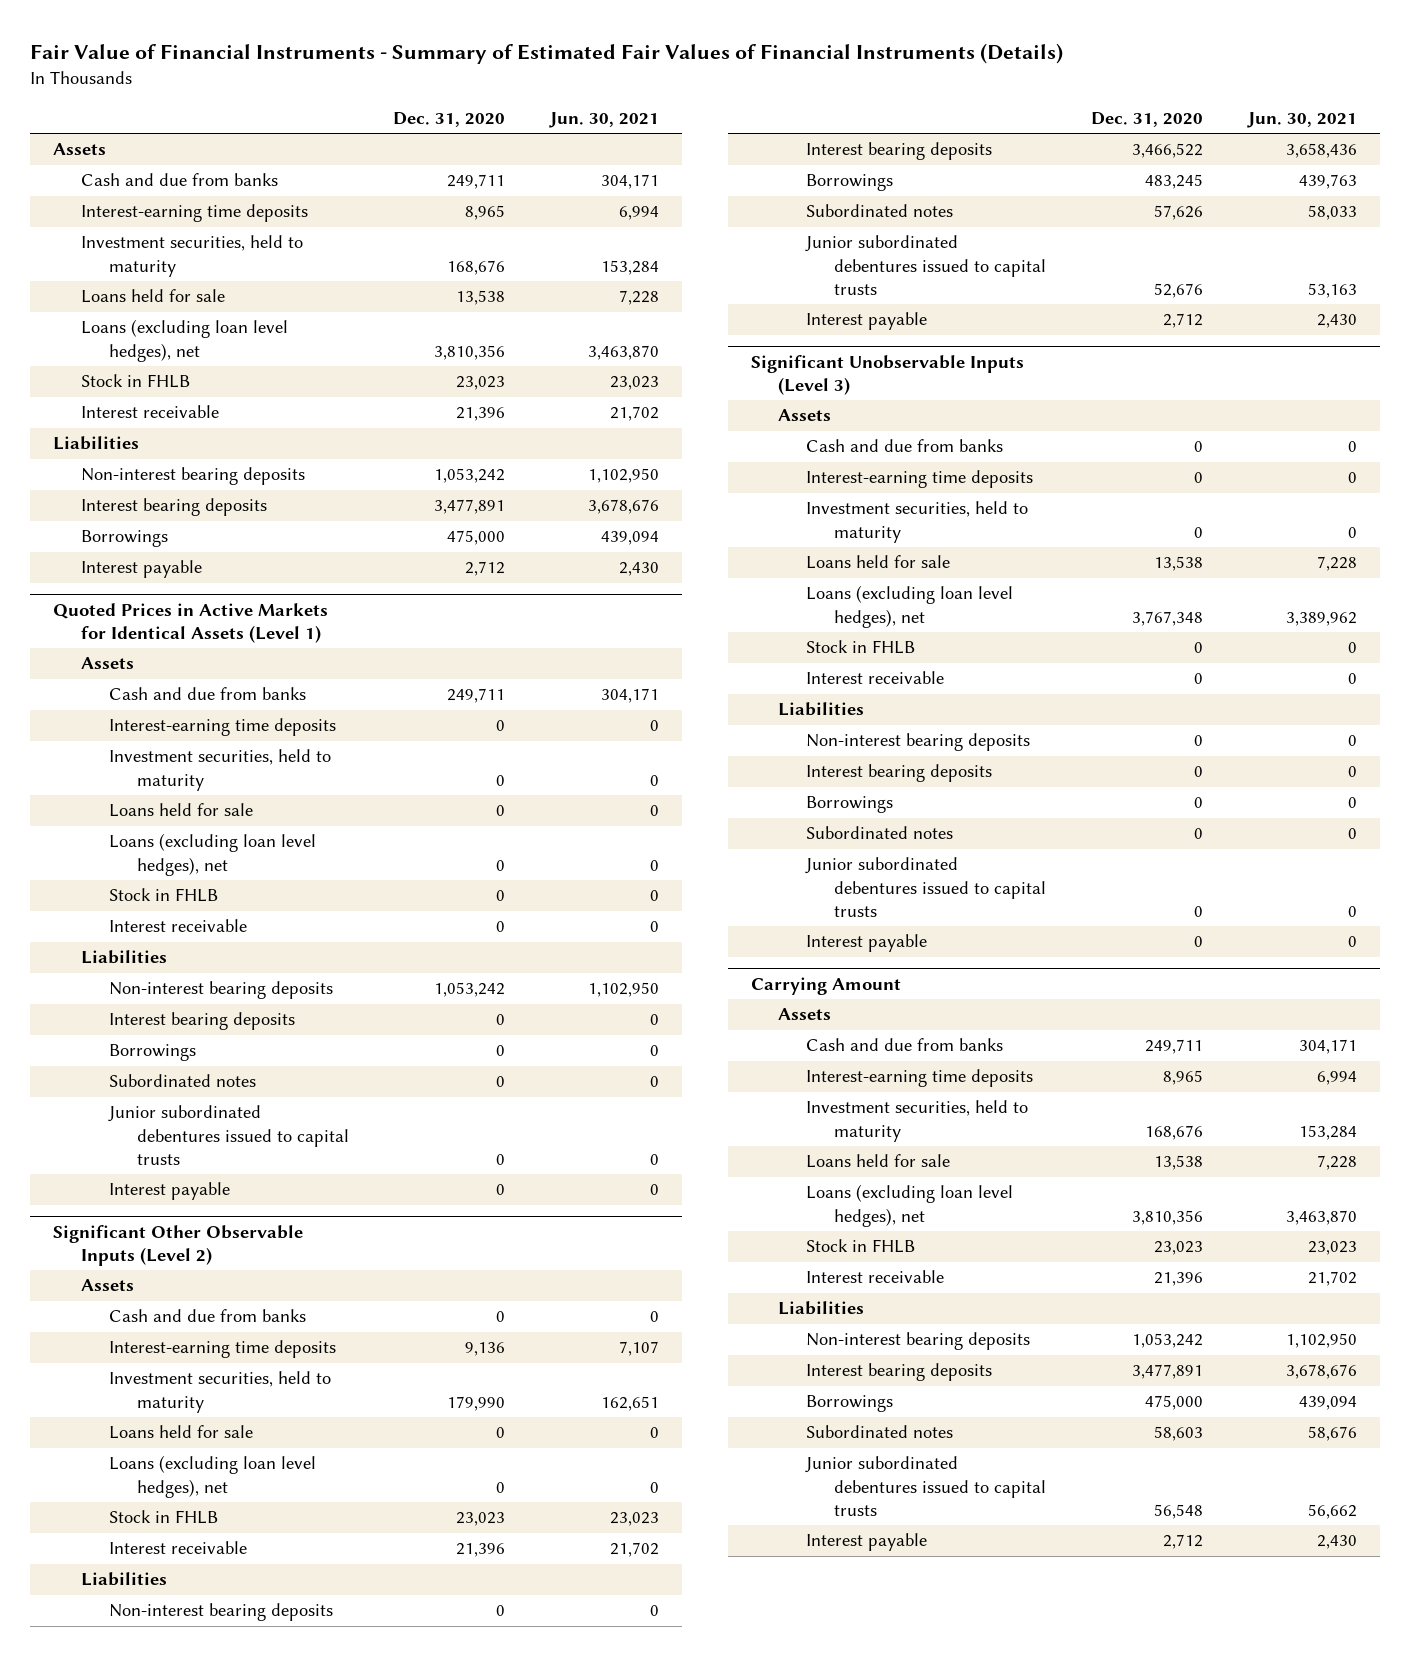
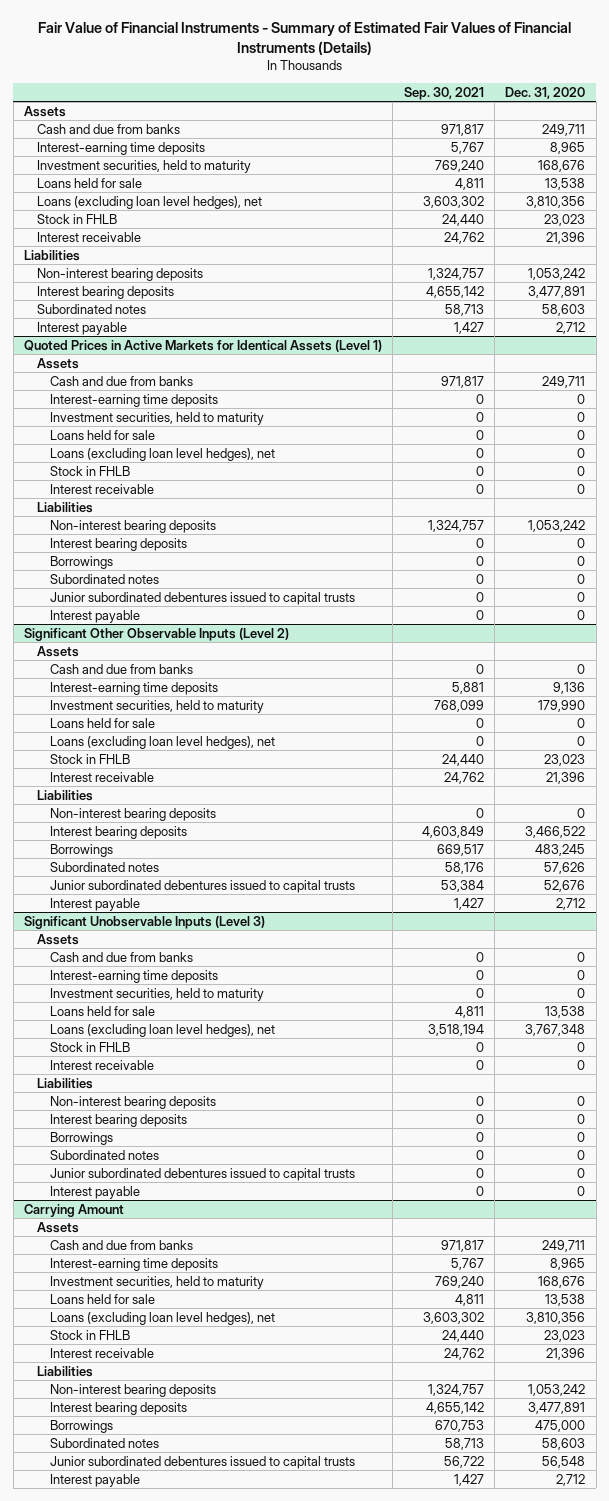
[549,111,660,128] Jun. 30, 2021 -> none
none -> [403,86,484,100] Sep. 30, 2021
[80,530,168,548] Borrowings -> none
none -> [37,303,147,314] Subordinated notes

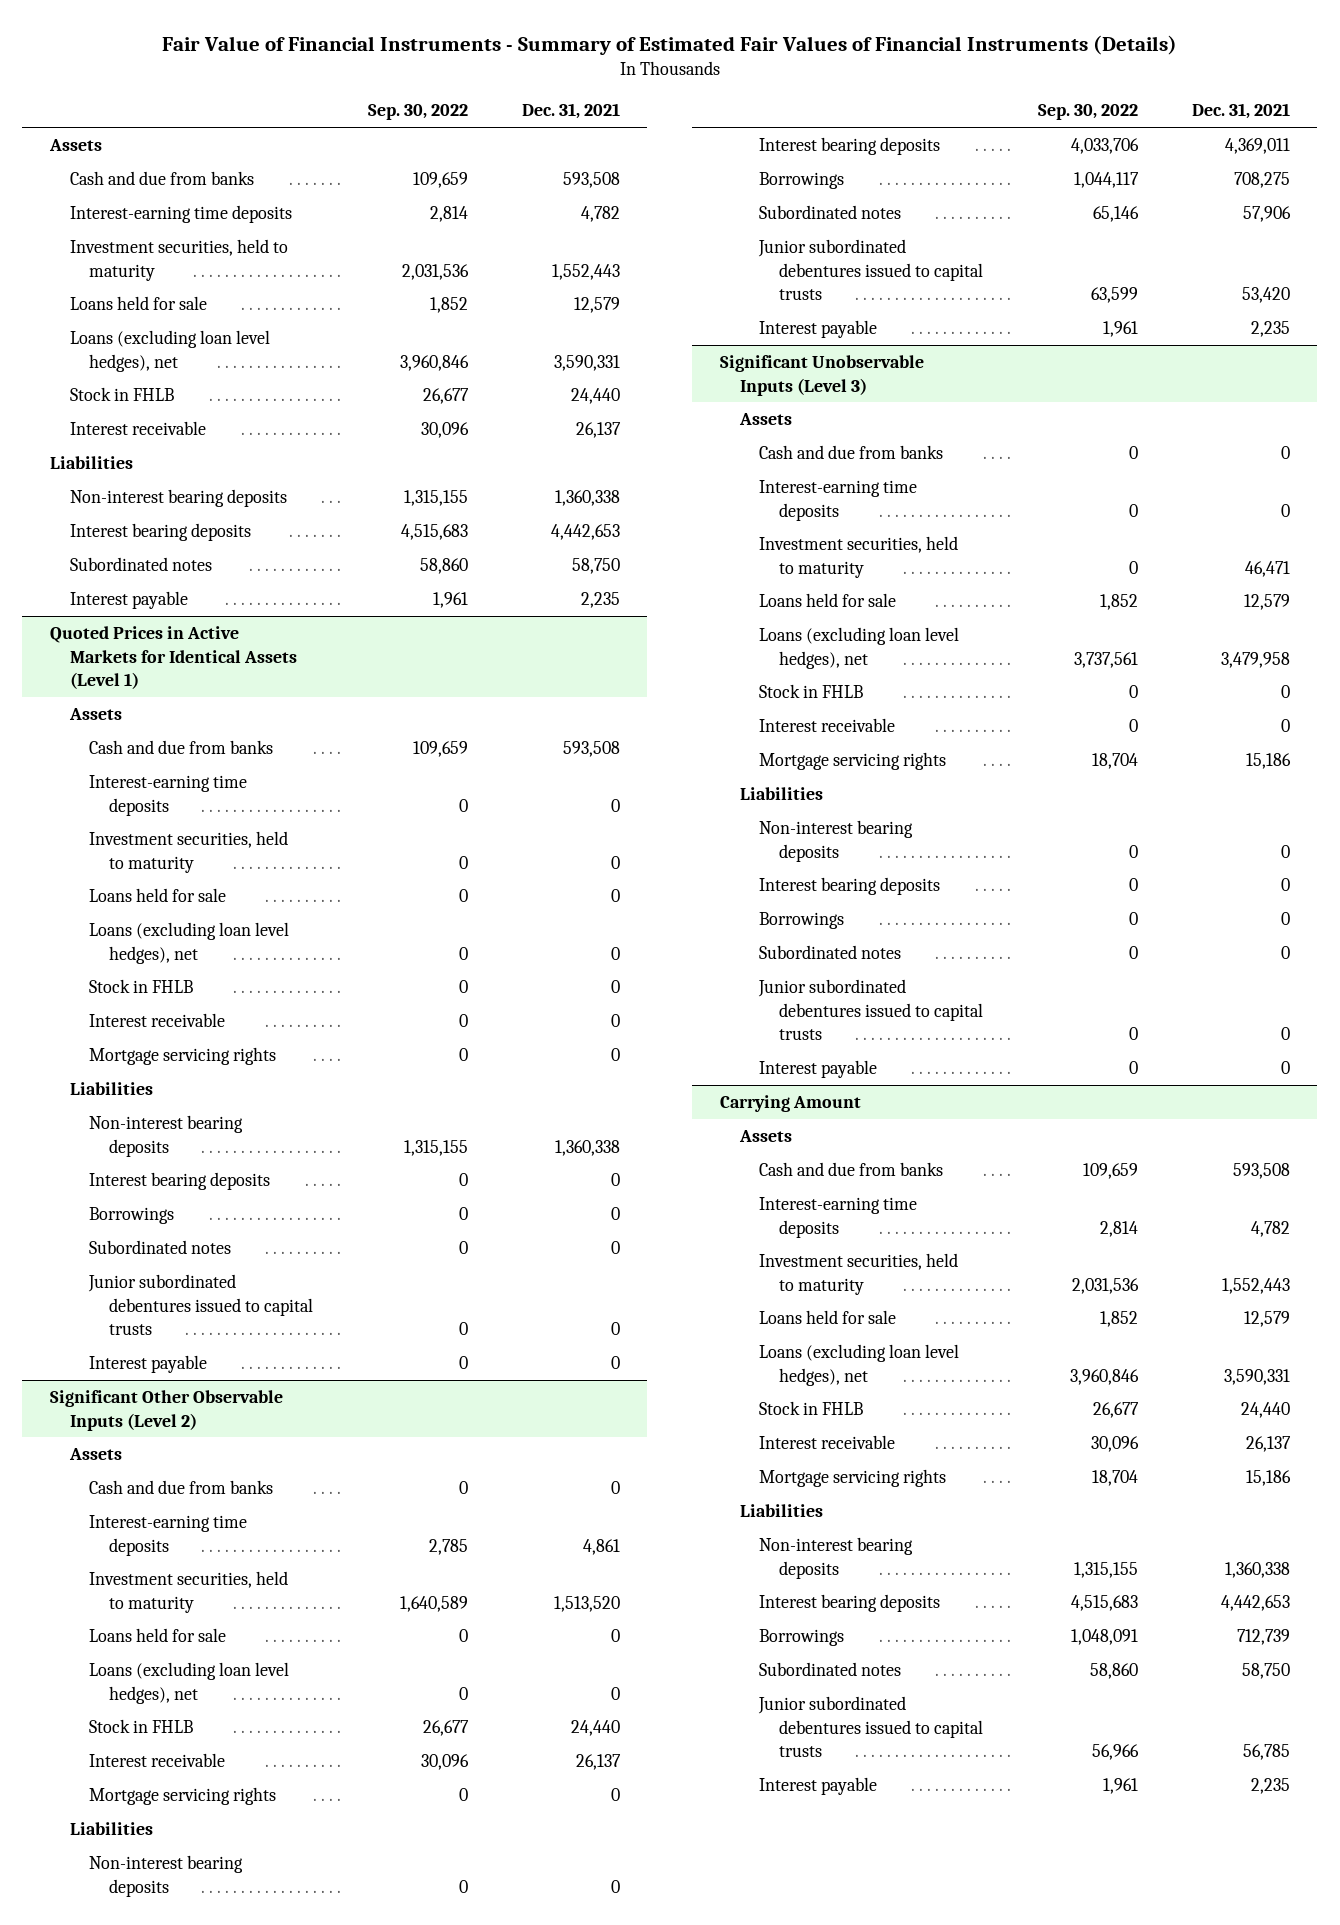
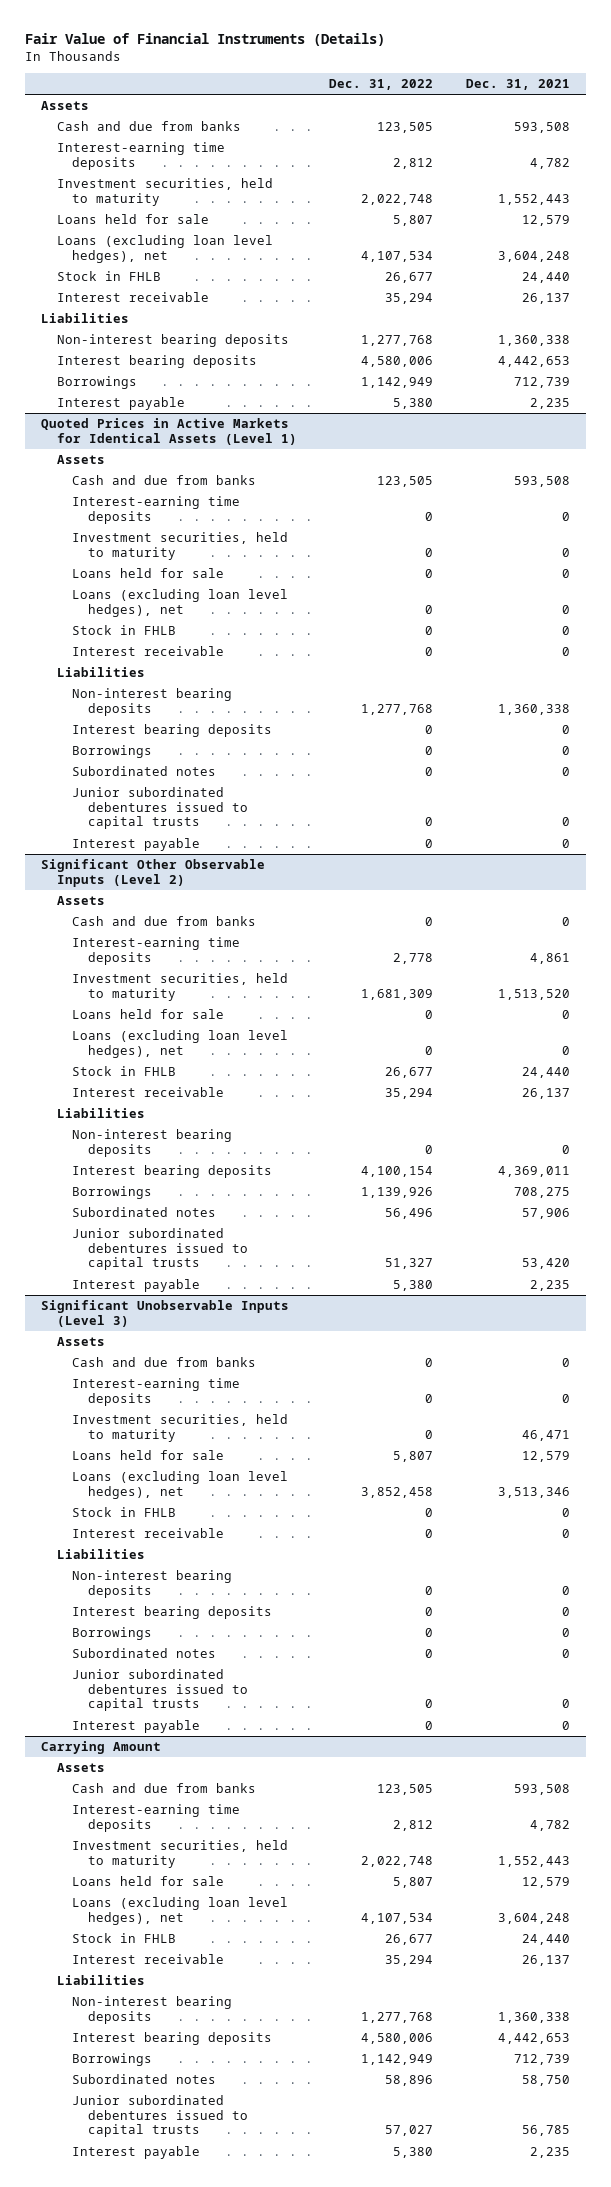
[161,34,1177,55] Fair Value of Financial Instruments - Summary of Estimated Fair Values of Financial Instruments (Details) -> [24,32,385,46] Fair Value of Financial Instruments (Details)
[367,104,468,121] Sep. 30, 2022 -> none
none -> [329,78,434,90] Dec. 31, 2022
[554,354,621,371] 3,590,331 -> [497,250,570,262] 3,604,248
[69,557,212,572] Subordinated notes -> none
none -> [56,376,137,390] Borrowings
[89,1047,277,1066] Mortgage servicing rights -> none
[89,1787,277,1806] Mortgage servicing rights -> none
[1221,651,1291,668] 3,479,958 -> [497,1486,570,1498] 3,513,346
[759,752,947,771] Mortgage servicing rights -> none
[1224,1368,1291,1385] 3,590,331 -> [497,1912,570,1924] 3,604,248
[759,1469,947,1488] Mortgage servicing rights -> none

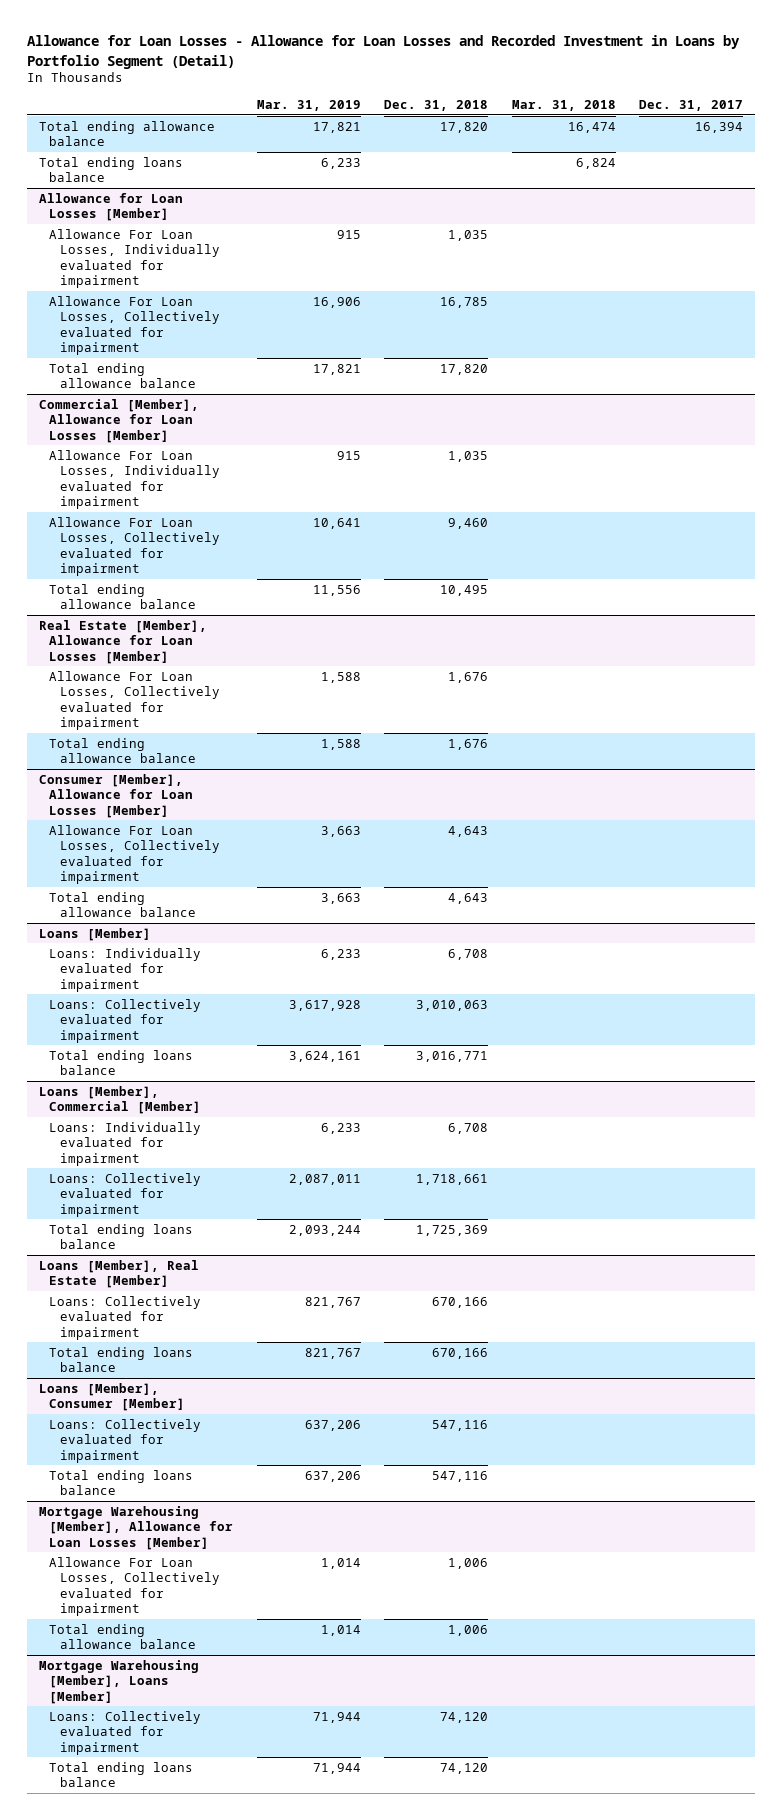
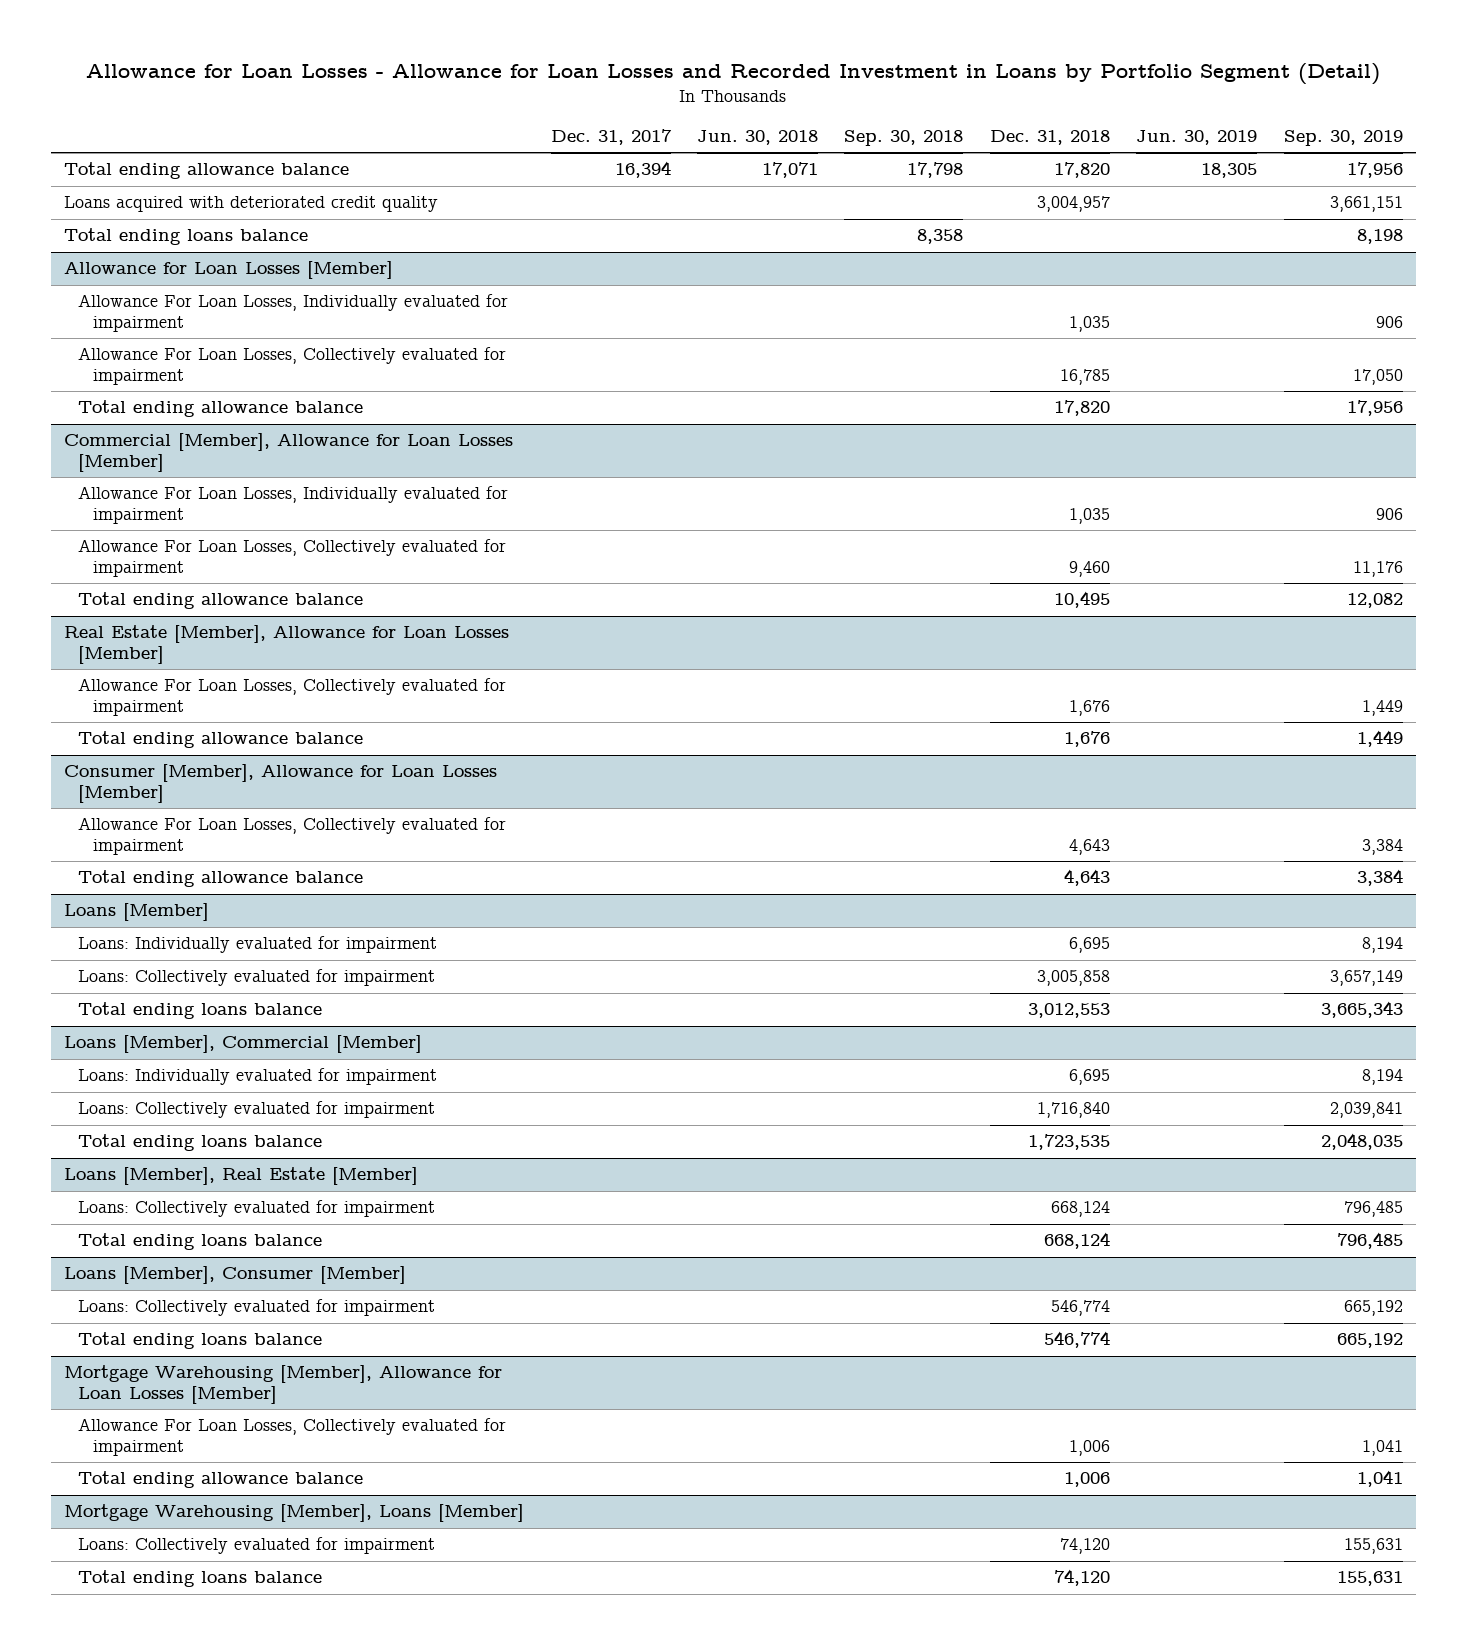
[256,100,361,112] Mar. 31, 2019 -> none
[511,100,616,112] Mar. 31, 2018 -> none
none -> [696,130,818,146] Jun. 30, 2018
none -> [844,130,964,147] Sep. 30, 2018
none -> [1136,130,1258,146] Jun. 30, 2019
none -> [1283,130,1403,147] Sep. 30, 2019
none -> [64,196,439,213] Loans acquired with deteriorated credit quality
[448,948,489,960] 6,708 -> [1068,937,1110,954] 6,695
[416,999,489,1011] 3,010,063 -> [1036,970,1110,987] 3,005,858
[416,1050,489,1062] 3,016,771 -> [1027,1003,1110,1019] 3,012,553
[448,1122,489,1134] 6,708 -> [1068,1069,1110,1086] 6,695
[416,1173,489,1185] 1,718,661 -> [1036,1102,1110,1119] 1,716,840
[416,1224,489,1236] 1,725,369 -> [1027,1134,1110,1151] 1,723,535
[432,1296,489,1308] 670,166 -> [1050,1201,1110,1218] 668,124
[432,1347,489,1359] 670,166 -> [1043,1232,1110,1250] 668,124
[432,1419,489,1431] 547,116 -> [1050,1300,1110,1317] 546,774
[432,1470,489,1482] 547,116 -> [1043,1331,1110,1349] 546,774

